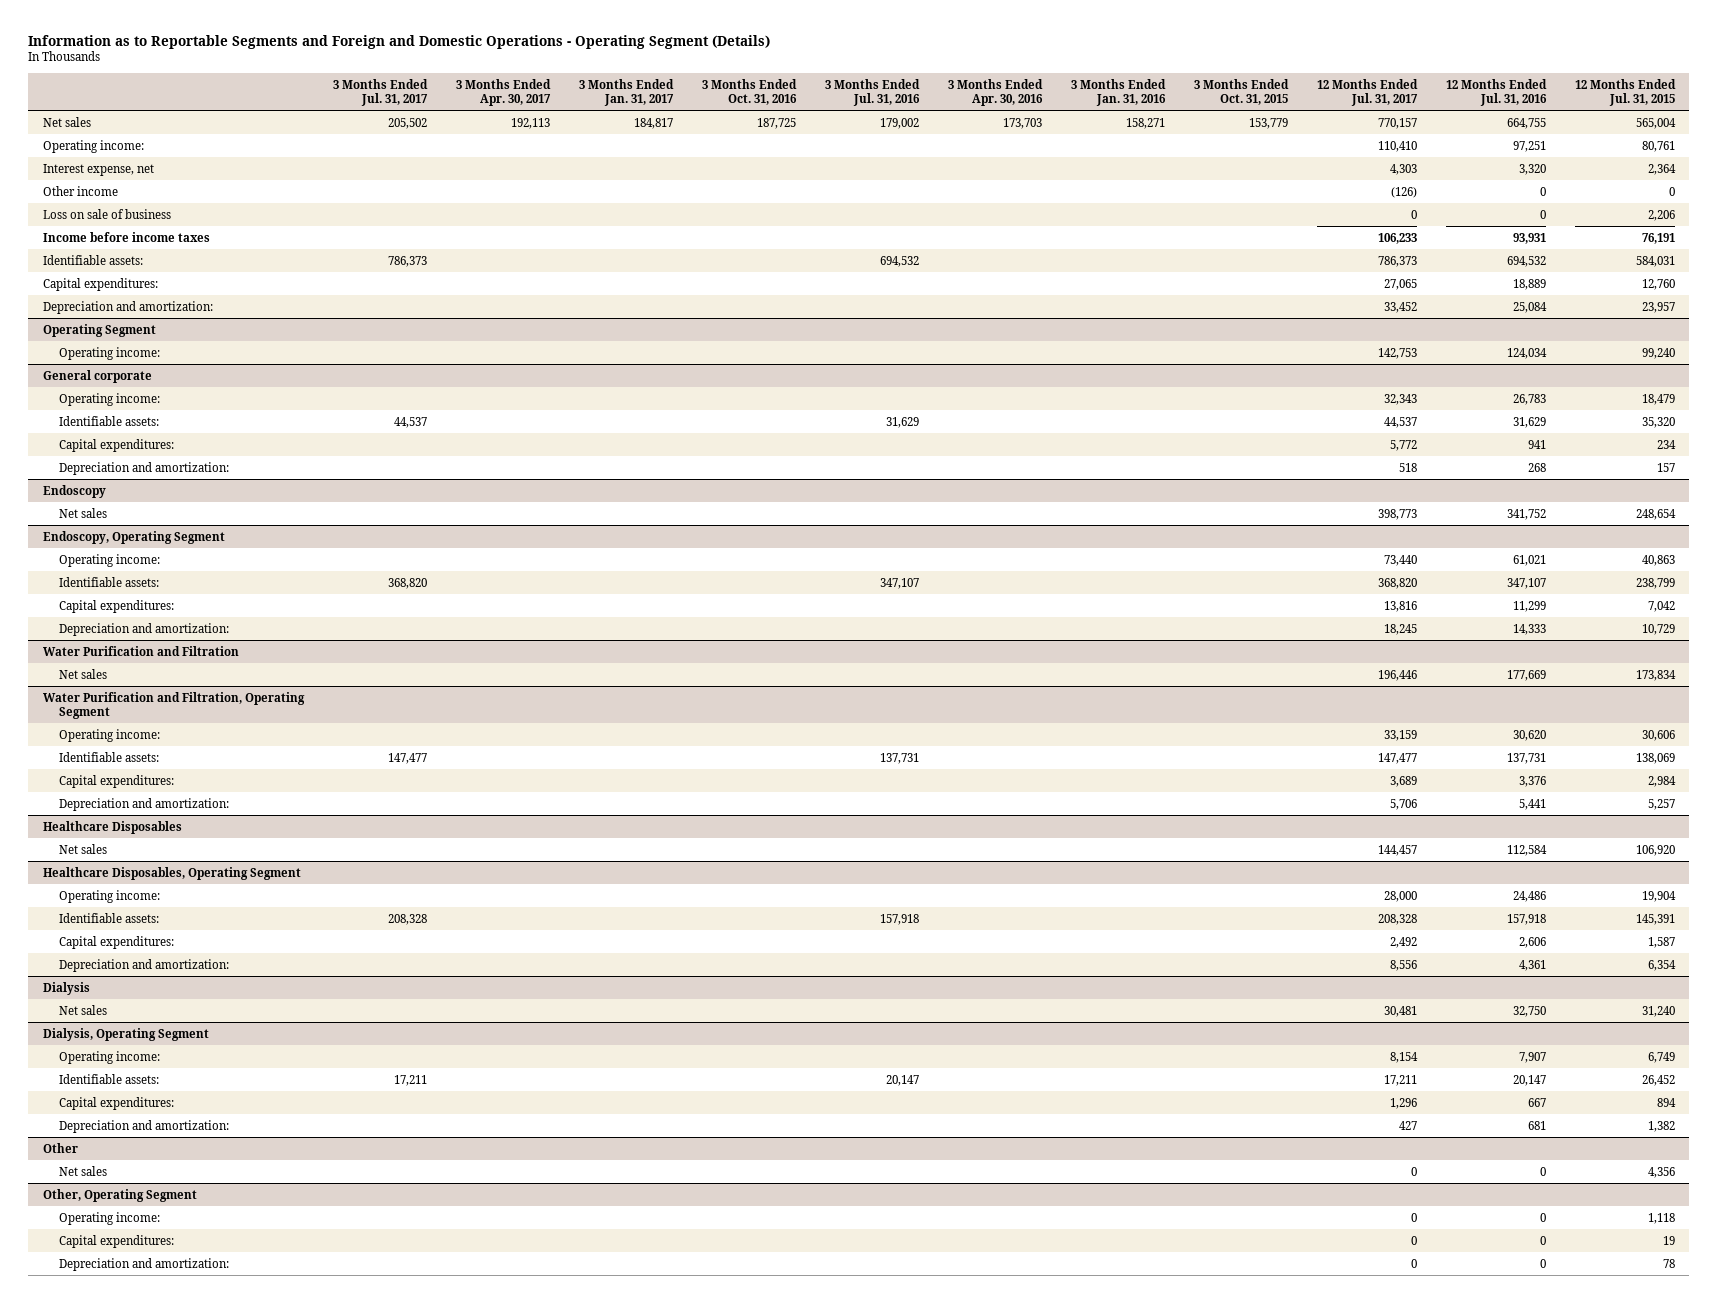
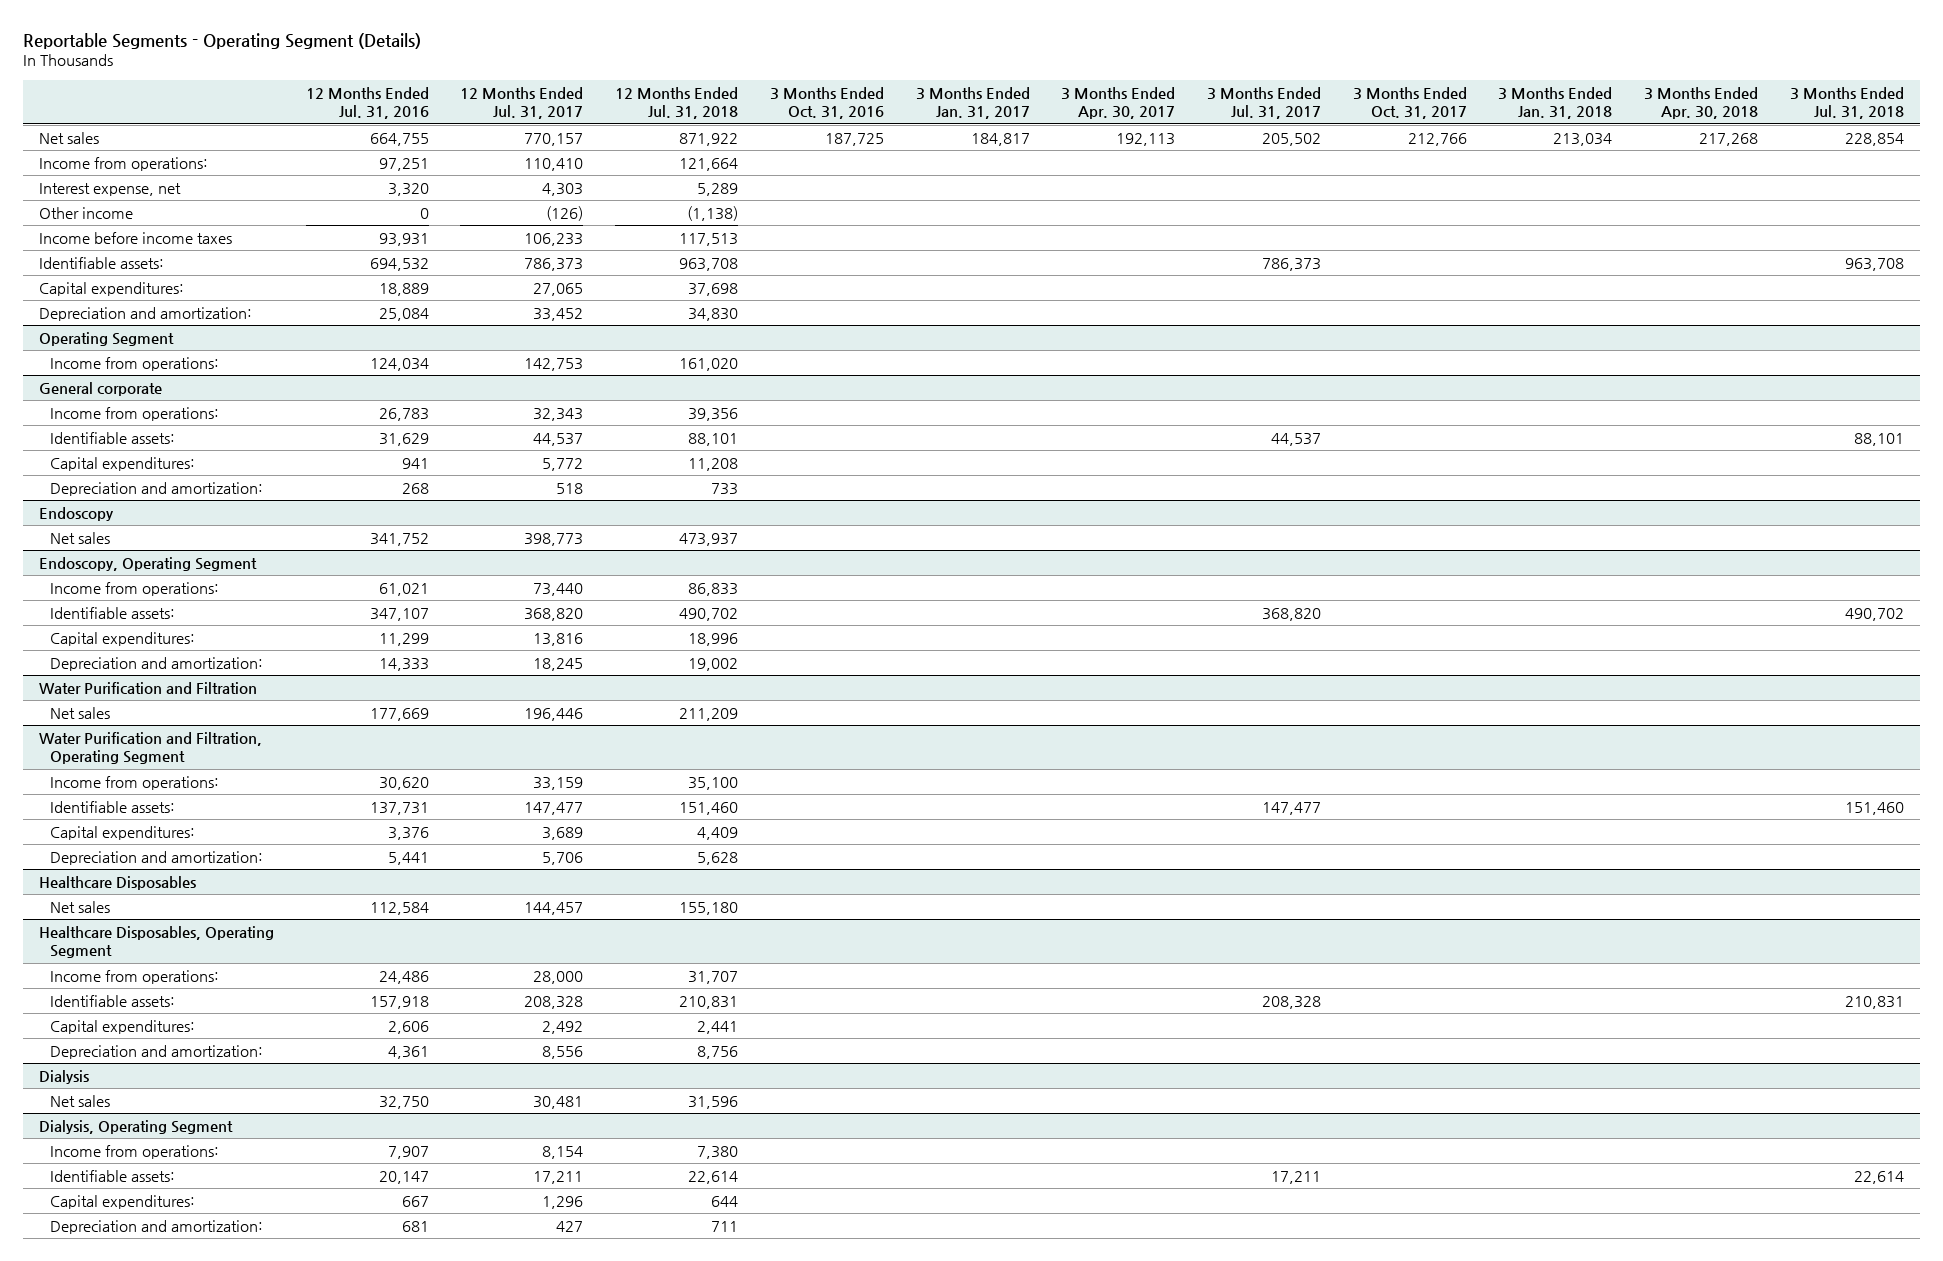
[28,34,771,49] Information as to Reportable Segments and Foreign and Domestic Operations - Operating Segment (Details) -> [23,32,422,49] Reportable Segments - Operating Segment (Details)
[824,78,920,107] 3 Months Ended Jul. 31, 2016 -> none
[947,78,1043,107] 3 Months Ended Apr. 30, 2016 -> none
[1070,78,1166,107] 3 Months Ended Jan. 31, 2016 -> none
[1193,78,1289,106] 3 Months Ended Oct. 31, 2015 -> none
[1574,78,1676,107] 12 Months Ended Jul. 31, 2015 -> none
none -> [615,86,739,120] 12 Months Ended Jul. 31, 2018
none -> [1352,86,1467,120] 3 Months Ended Oct. 31, 2017
none -> [1498,86,1613,120] 3 Months Ended Jan. 31, 2018
none -> [1644,86,1759,120] 3 Months Ended Apr. 30, 2018
none -> [1789,86,1904,120] 3 Months Ended Jul. 31, 2018
[42,139,144,153] Operating income: -> [39,156,209,171] Income from operations:
[42,208,171,219] Loss on sale of business -> none
[58,346,160,360] Operating income: -> [49,356,219,371] Income from operations:
[58,392,160,406] Operating income: -> [49,406,219,421] Income from operations:
[58,553,160,567] Operating income: -> [49,581,219,596] Income from operations:
[58,728,160,742] Operating income: -> [49,775,219,790] Income from operations:
[58,889,160,903] Operating income: -> [49,969,219,984] Income from operations:
[58,1050,160,1064] Operating income: -> [49,1144,219,1159] Income from operations:
[42,1142,78,1153] Other -> none
[58,1165,107,1176] Net sales -> none
[42,1188,197,1202] Other, Operating Segment -> none
[58,1211,160,1225] Operating income: -> none
[58,1234,174,1248] Capital expenditures: -> none
[58,1257,229,1271] Depreciation and amortization: -> none

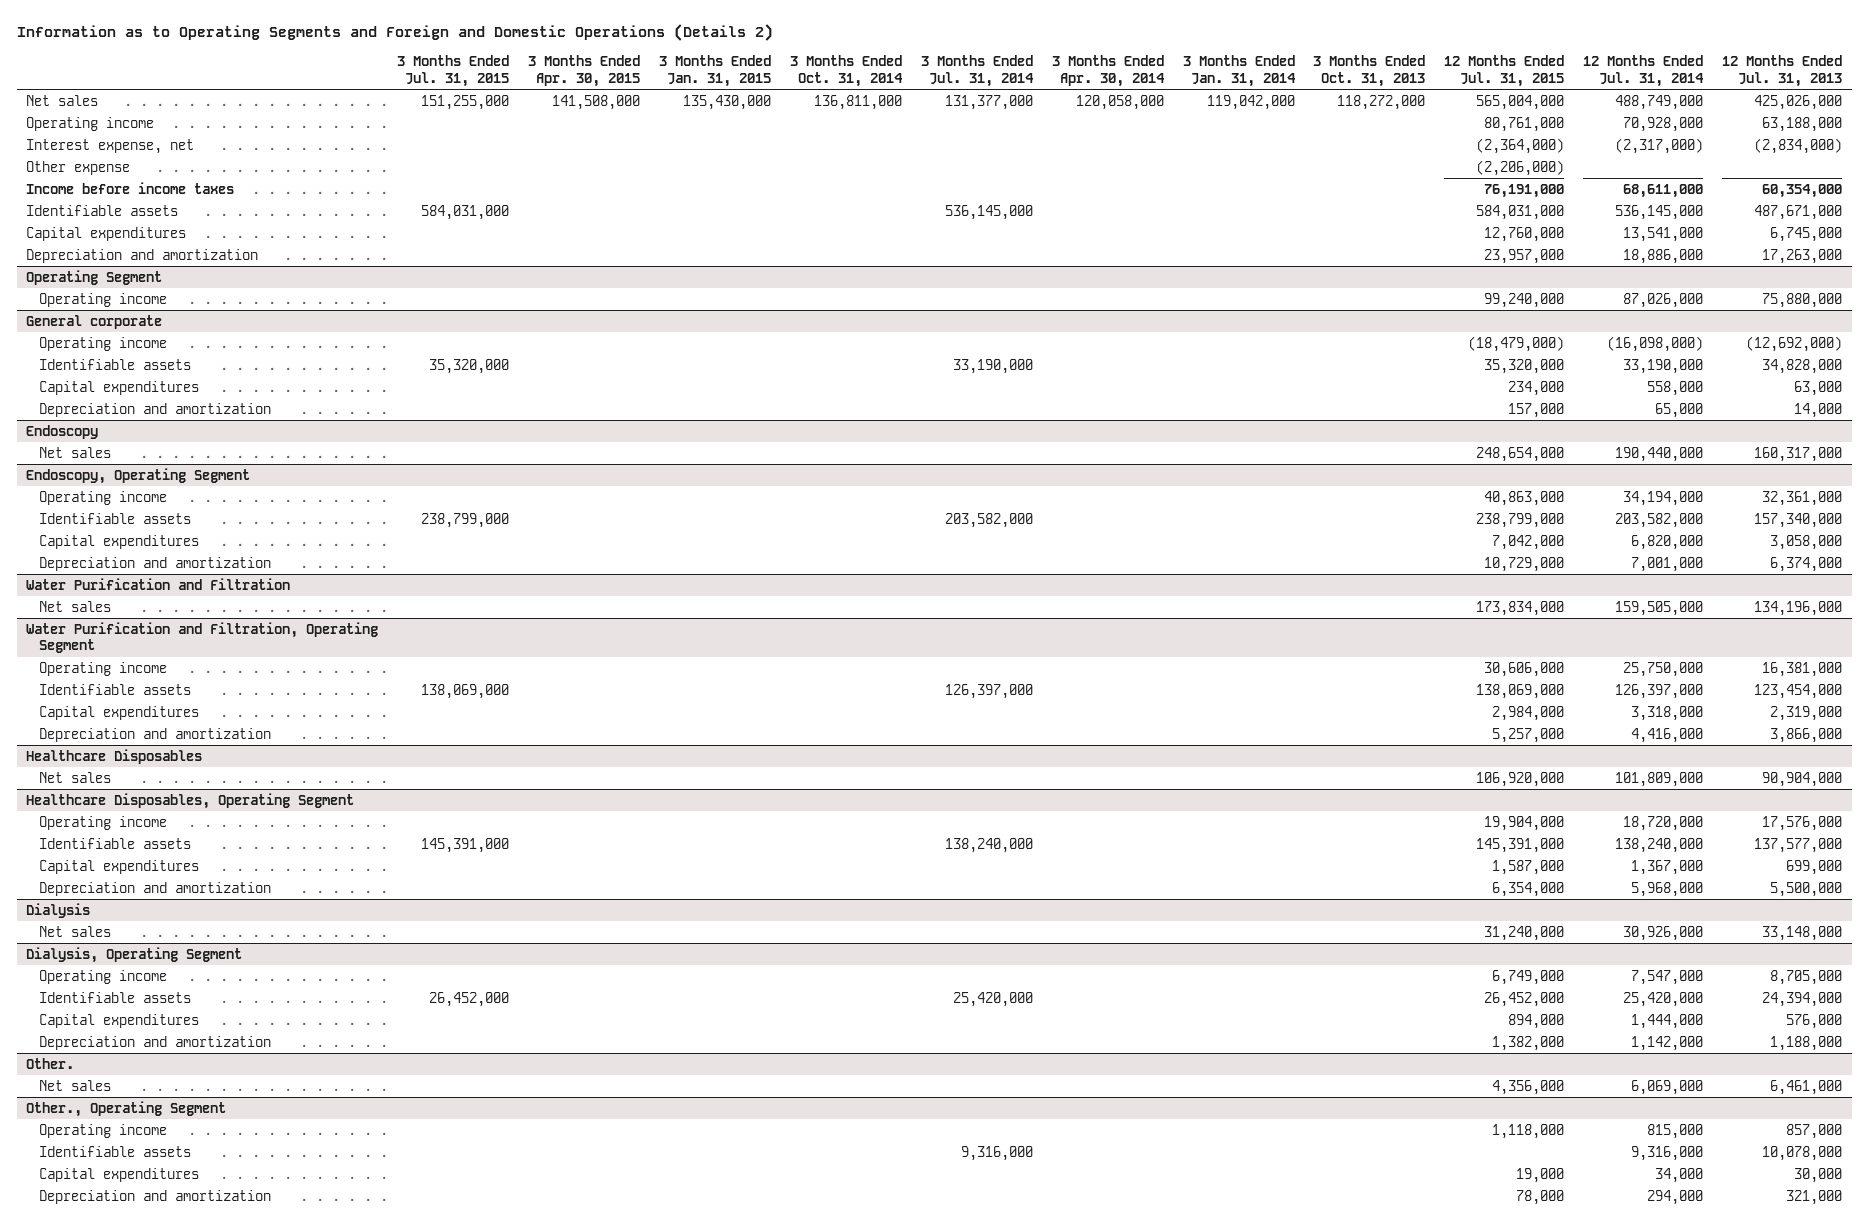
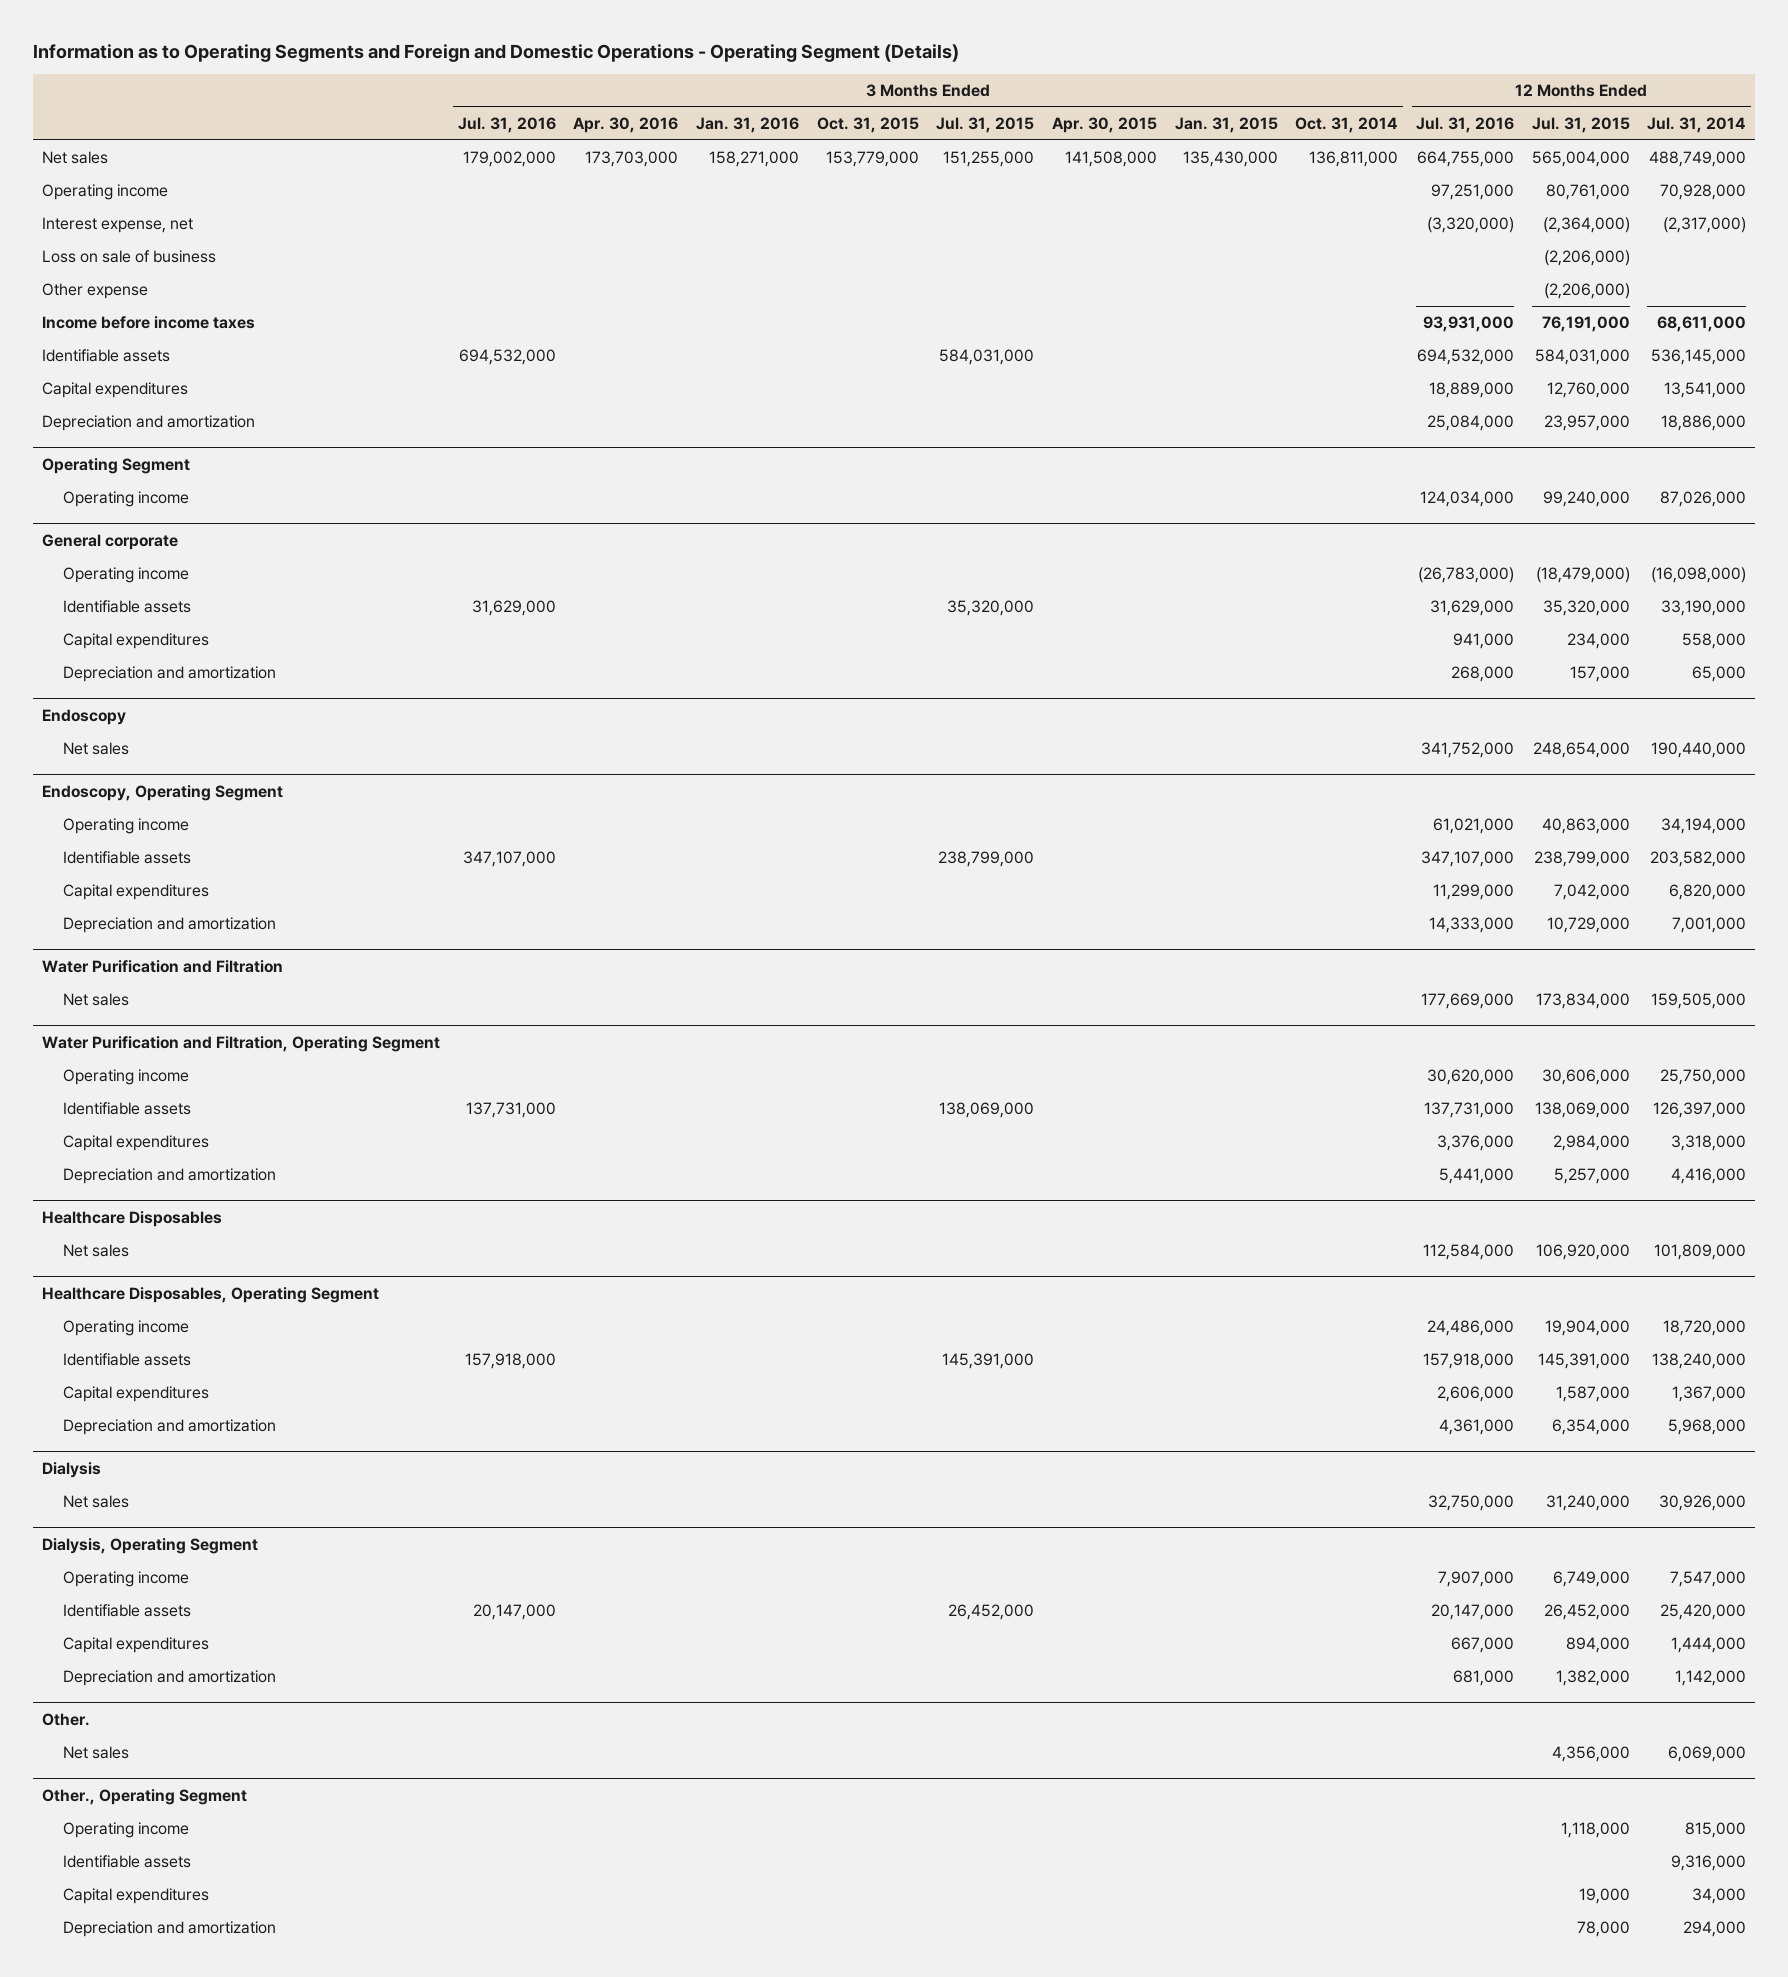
[16,24,773,42] Information as to Operating Segments and Foreign and Domestic Operations (Details 2) -> [33,44,960,63] Information as to Operating Segments and Foreign and Domestic Operations - Operating Segment (Details)
[920,55,1034,88] 3 Months Ended Jul. 31, 2014 -> none
[1051,55,1165,88] 3 Months Ended Apr. 30, 2014 -> none
[1182,55,1296,88] 3 Months Ended Jan. 31, 2014 -> none
[1313,55,1426,88] 3 Months Ended Oct. 31, 2013 -> none
[1722,55,1843,88] 12 Months Ended Jul. 31, 2013 -> none
none -> [457,116,556,133] Jul. 31, 2016
none -> [573,116,679,133] Apr. 30, 2016
none -> [696,116,800,133] Jan. 31, 2016
none -> [816,116,919,133] Oct. 31, 2015
none -> [1415,116,1514,133] Jul. 31, 2016
none -> [42,250,217,264] Loss on sale of business

